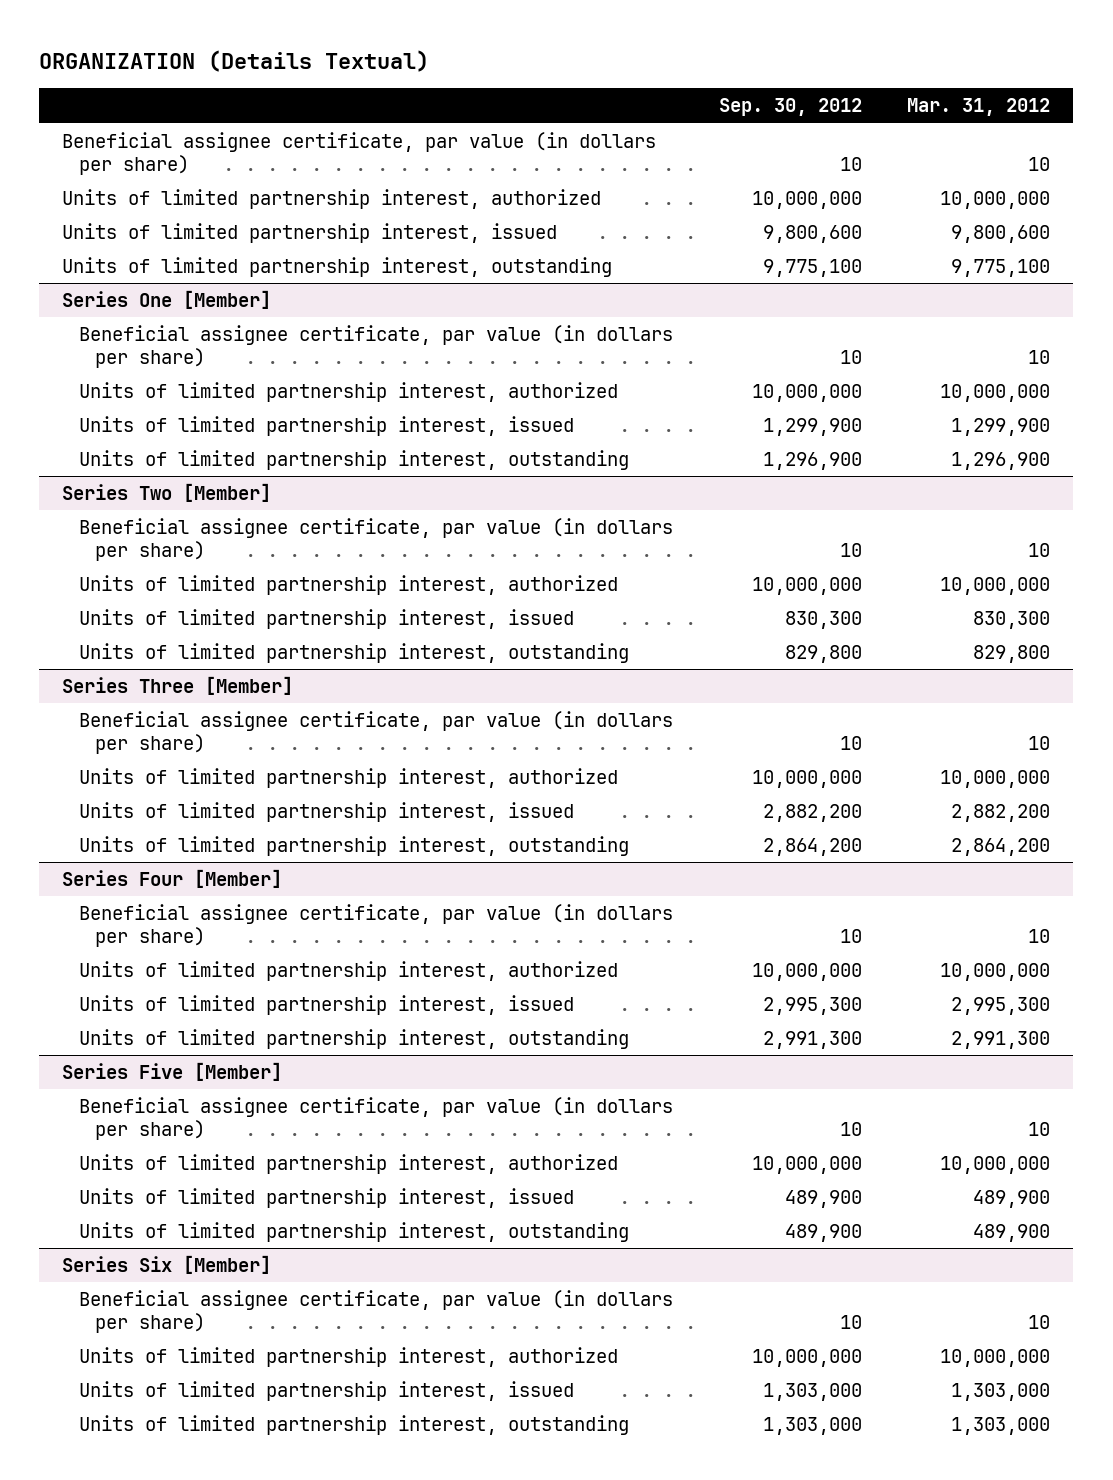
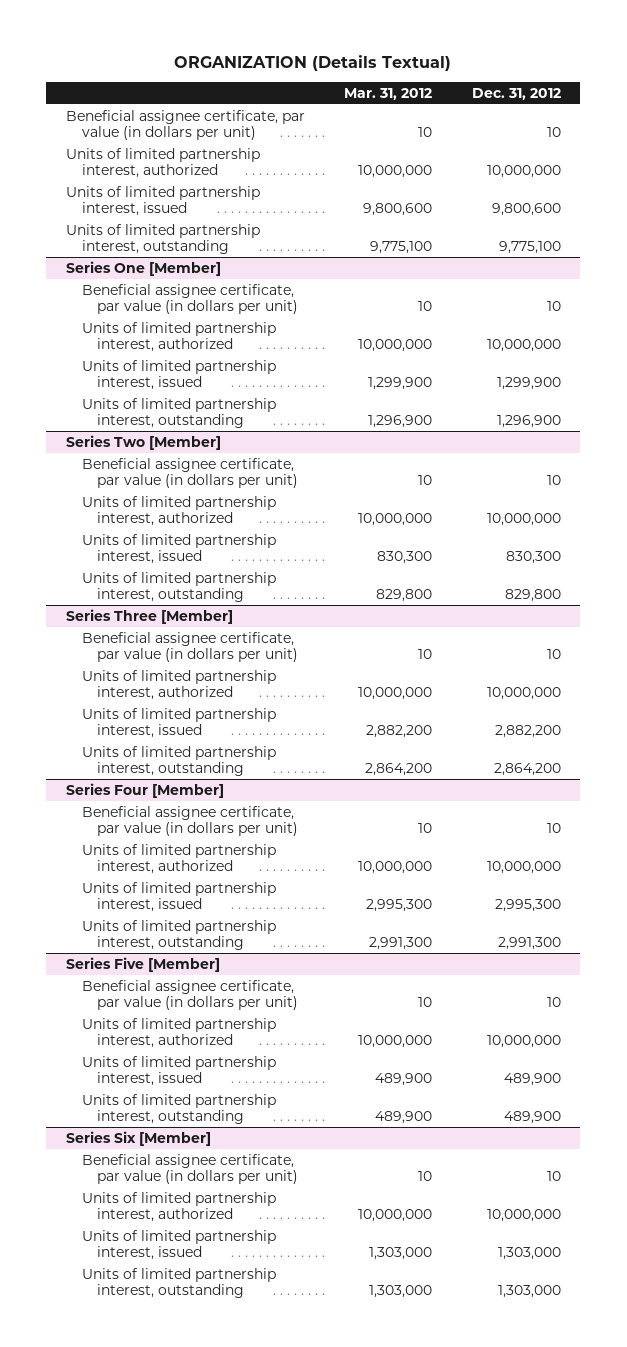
[718,98,862,117] Sep. 30, 2012 -> none
none -> [471,88,561,101] Dec. 31, 2012
[62,132,657,176] Beneficial assignee certificate, par value (in dollars per share) -> [65,109,305,141] Beneficial assignee certificate, par value (in dollars per unit)
[78,325,673,369] Beneficial assignee certificate, par value (in dollars per share) -> [81,283,299,315] Beneficial assignee certificate, par value (in dollars per unit)
[78,518,673,562] Beneficial assignee certificate, par value (in dollars per share) -> [81,457,299,489] Beneficial assignee certificate, par value (in dollars per unit)
[78,711,673,755] Beneficial assignee certificate, par value (in dollars per share) -> [81,631,299,663] Beneficial assignee certificate, par value (in dollars per unit)
[78,904,673,948] Beneficial assignee certificate, par value (in dollars per share) -> [81,805,299,837] Beneficial assignee certificate, par value (in dollars per unit)
[78,1097,673,1141] Beneficial assignee certificate, par value (in dollars per share) -> [81,979,299,1011] Beneficial assignee certificate, par value (in dollars per unit)
[78,1290,673,1334] Beneficial assignee certificate, par value (in dollars per share) -> [81,1153,299,1185] Beneficial assignee certificate, par value (in dollars per unit)

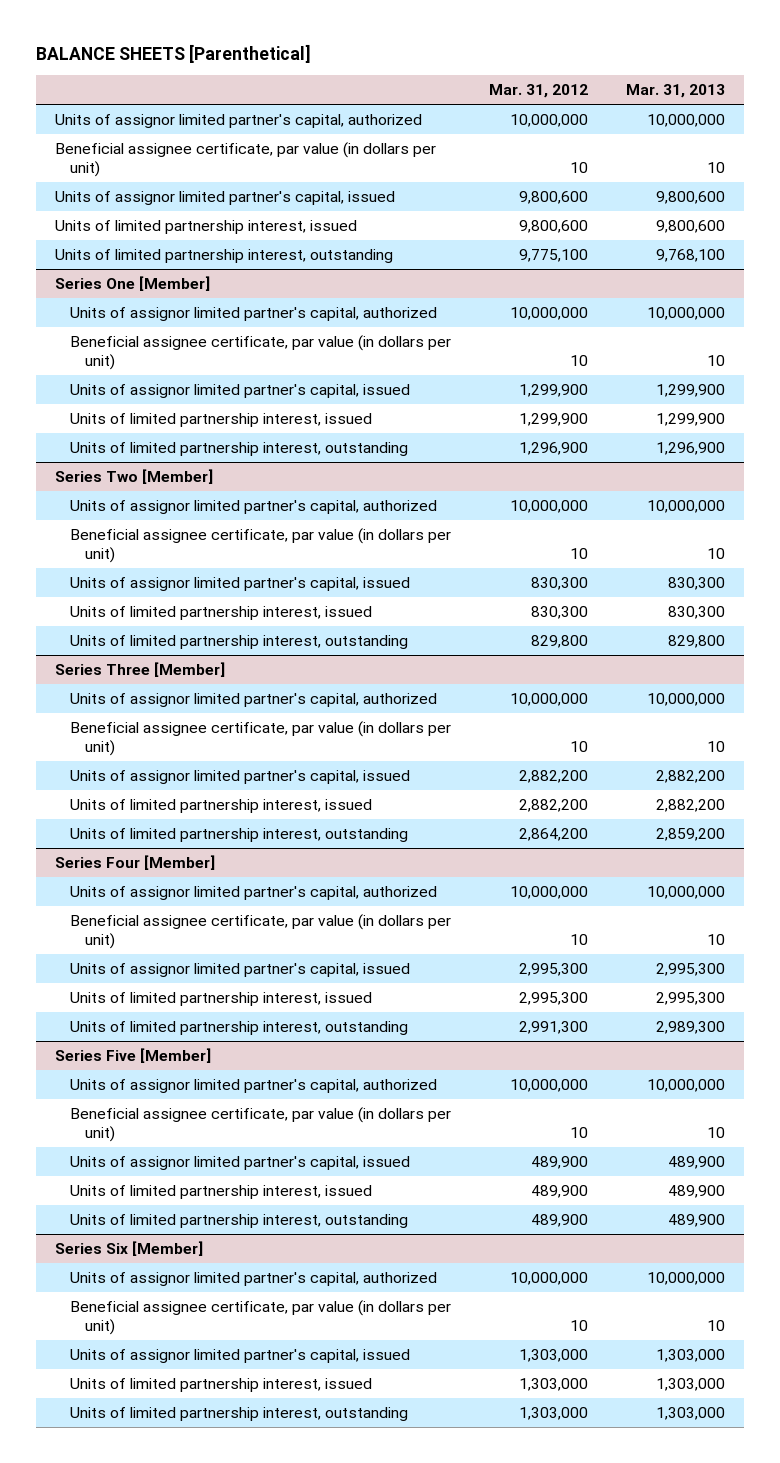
[174,55,452,72] ORGANIZATION (Details Textual) -> [35,43,311,63] BALANCE SHEETS [Parenthetical]
[471,88,561,101] Dec. 31, 2012 -> none
none -> [626,84,726,99] Mar. 31, 2013
none -> [54,113,422,128] Units of assignor limited partner's capital, authorized
[65,147,260,179] Units of limited partnership interest, authorized -> none
none -> [54,190,395,205] Units of assignor limited partner's capital, issued
none -> [69,306,437,321] Units of assignor limited partner's capital, authorized
[81,321,276,353] Units of limited partnership interest, authorized -> none
none -> [69,383,410,398] Units of assignor limited partner's capital, issued
none -> [69,499,437,514] Units of assignor limited partner's capital, authorized
[81,495,276,527] Units of limited partnership interest, authorized -> none
none -> [69,576,410,591] Units of assignor limited partner's capital, issued
none -> [69,692,437,707] Units of assignor limited partner's capital, authorized
[81,669,276,701] Units of limited partnership interest, authorized -> none
none -> [69,769,410,784] Units of assignor limited partner's capital, issued
none -> [69,885,437,900] Units of assignor limited partner's capital, authorized
[81,843,276,875] Units of limited partnership interest, authorized -> none
none -> [69,962,410,977] Units of assignor limited partner's capital, issued
none -> [69,1078,437,1093] Units of assignor limited partner's capital, authorized
[81,1017,276,1049] Units of limited partnership interest, authorized -> none
none -> [69,1155,410,1170] Units of assignor limited partner's capital, issued
none -> [69,1271,437,1286] Units of assignor limited partner's capital, authorized
[81,1191,276,1223] Units of limited partnership interest, authorized -> none
none -> [69,1348,410,1363] Units of assignor limited partner's capital, issued

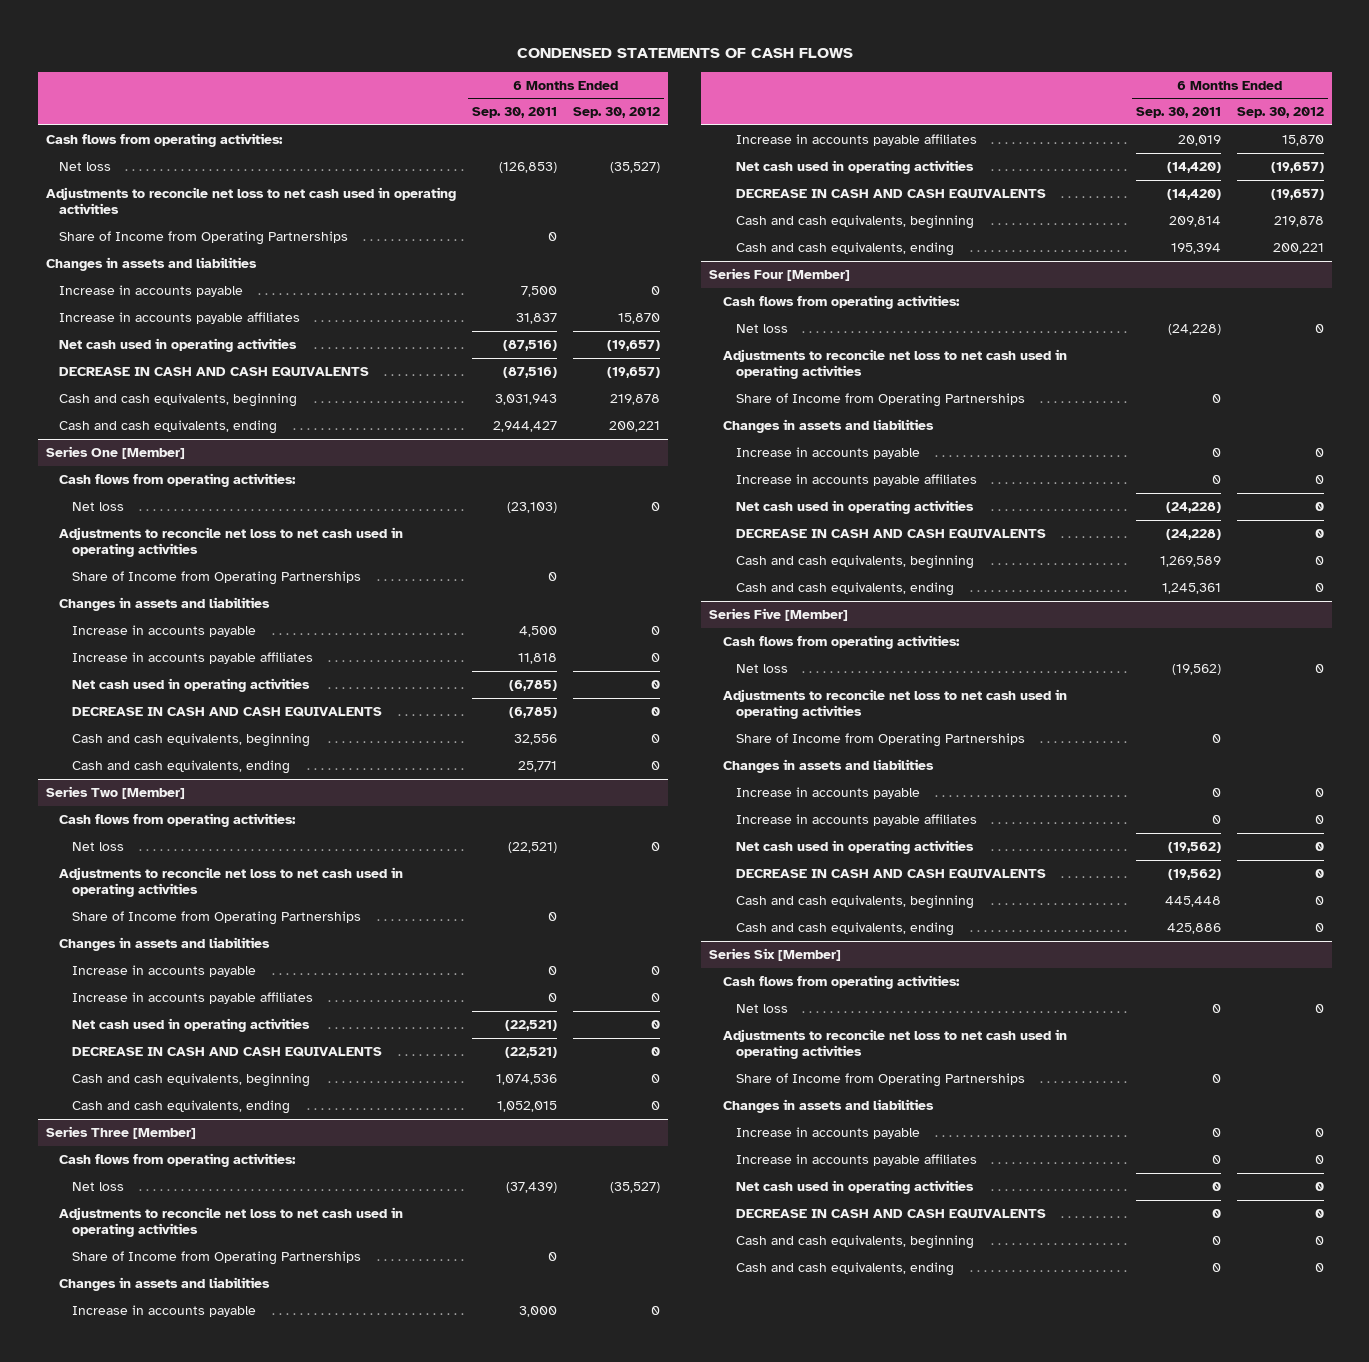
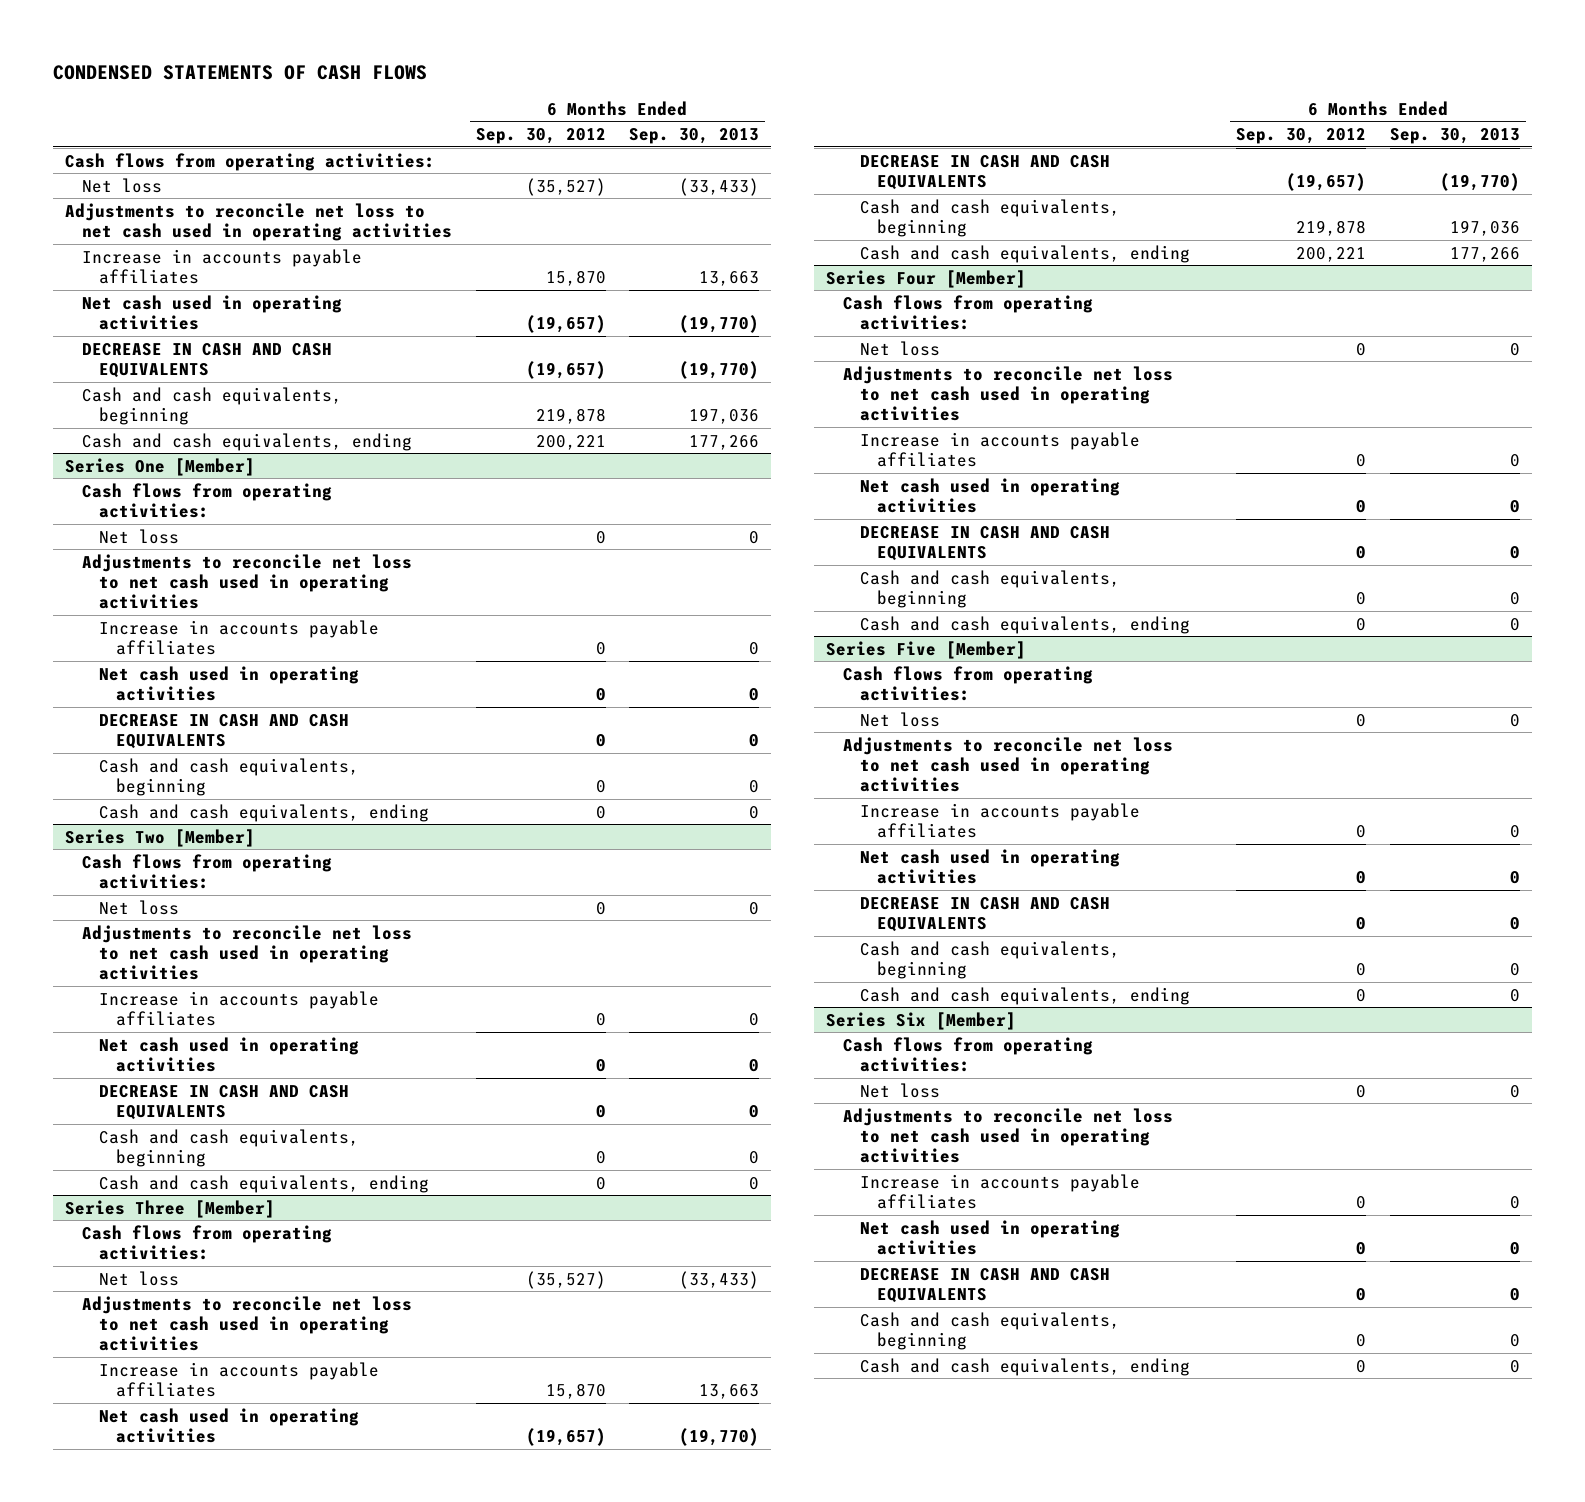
[471,107,557,119] Sep. 30, 2011 -> none
none -> [629,128,760,145] Sep. 30, 2013
[58,230,348,245] Share of Income from Operating Partnerships -> none
[45,256,257,271] Changes in assets and liabilities -> none
[58,284,243,297] Increase in accounts payable -> none
[71,570,361,585] Share of Income from Operating Partnerships -> none
[58,596,270,611] Changes in assets and liabilities -> none
[71,624,256,637] Increase in accounts payable -> none
[71,910,361,925] Share of Income from Operating Partnerships -> none
[58,936,270,951] Changes in assets and liabilities -> none
[71,964,256,977] Increase in accounts payable -> none
[71,1250,361,1265] Share of Income from Operating Partnerships -> none
[58,1276,270,1291] Changes in assets and liabilities -> none
[71,1304,256,1317] Increase in accounts payable -> none
[735,392,1025,407] Share of Income from Operating Partnerships -> none
[722,418,934,433] Changes in assets and liabilities -> none
[735,446,920,459] Increase in accounts payable -> none
[735,732,1025,747] Share of Income from Operating Partnerships -> none
[722,758,934,773] Changes in assets and liabilities -> none
[735,786,920,799] Increase in accounts payable -> none
[735,1072,1025,1087] Share of Income from Operating Partnerships -> none
[722,1098,934,1113] Changes in assets and liabilities -> none
[735,1126,920,1139] Increase in accounts payable -> none

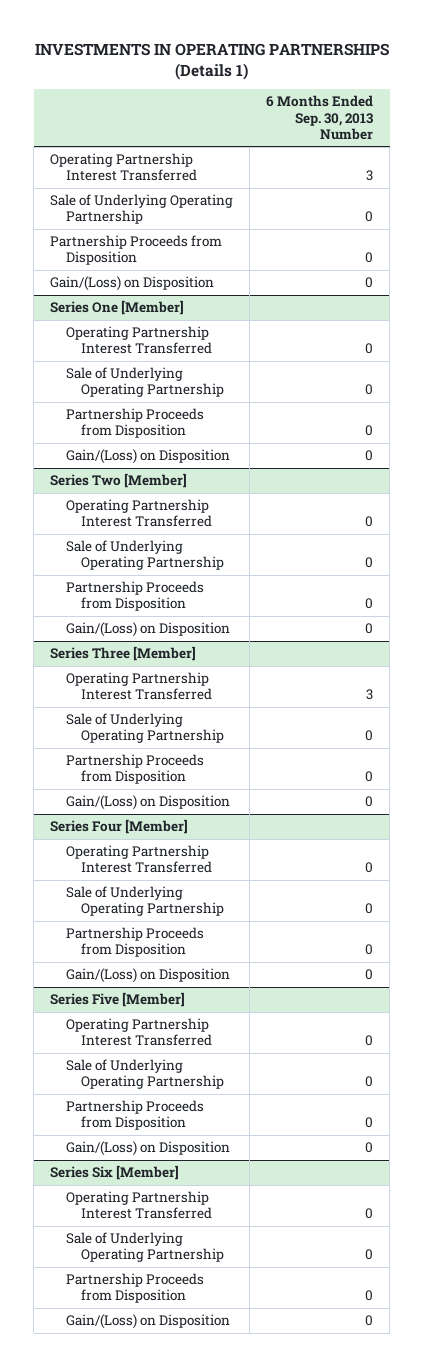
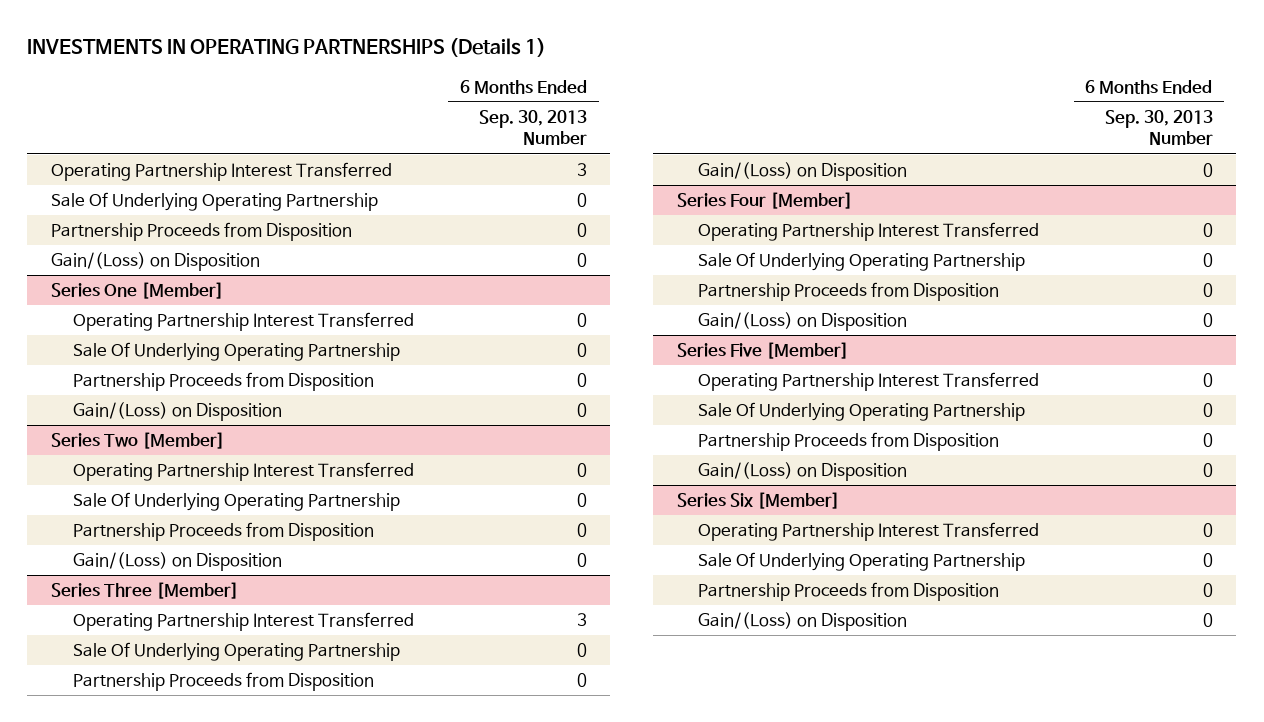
[50,194,234,225] Sale of Underlying Operating Partnership -> [50,192,378,212] Sale Of Underlying Operating Partnership
[65,367,225,398] Sale of Underlying Operating Partnership -> [72,342,400,362] Sale Of Underlying Operating Partnership
[65,540,225,571] Sale of Underlying Operating Partnership -> [72,492,400,512] Sale Of Underlying Operating Partnership
[65,713,225,744] Sale of Underlying Operating Partnership -> [72,642,400,662] Sale Of Underlying Operating Partnership
[65,886,225,917] Sale of Underlying Operating Partnership -> [698,252,1026,272] Sale Of Underlying Operating Partnership
[65,1059,225,1090] Sale of Underlying Operating Partnership -> [698,402,1026,422] Sale Of Underlying Operating Partnership
[65,1232,225,1263] Sale of Underlying Operating Partnership -> [698,552,1026,572] Sale Of Underlying Operating Partnership

